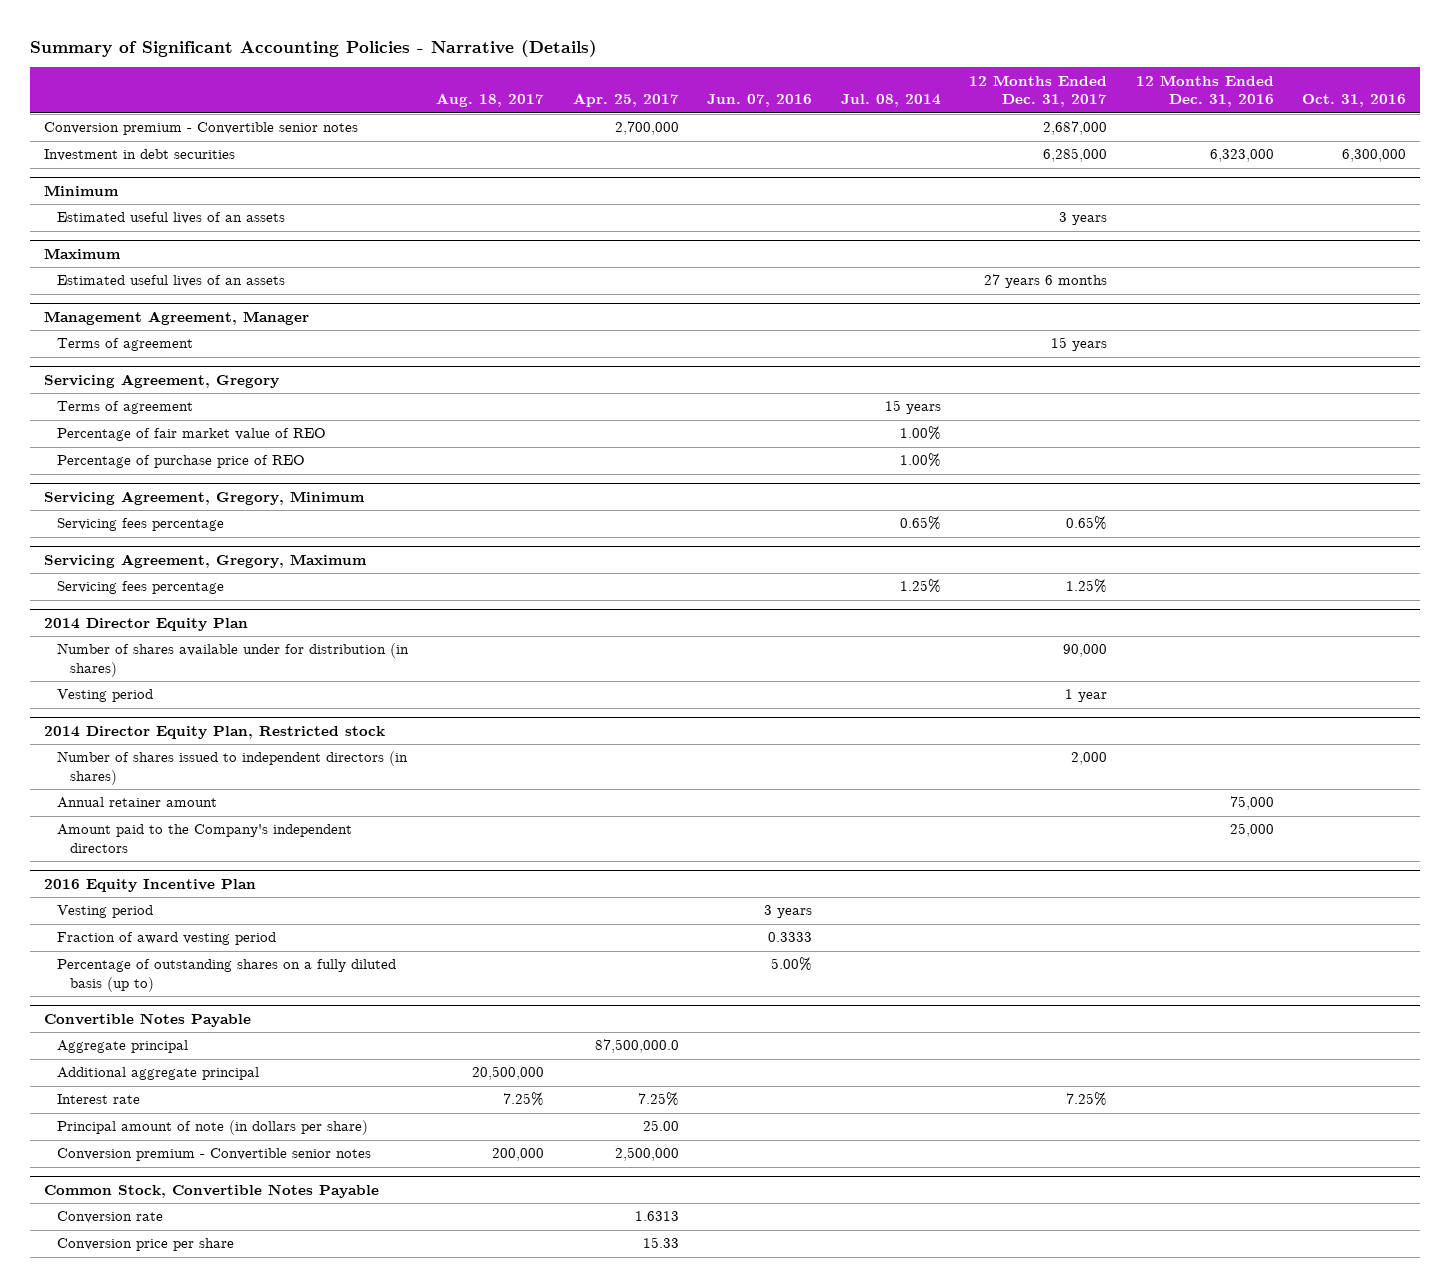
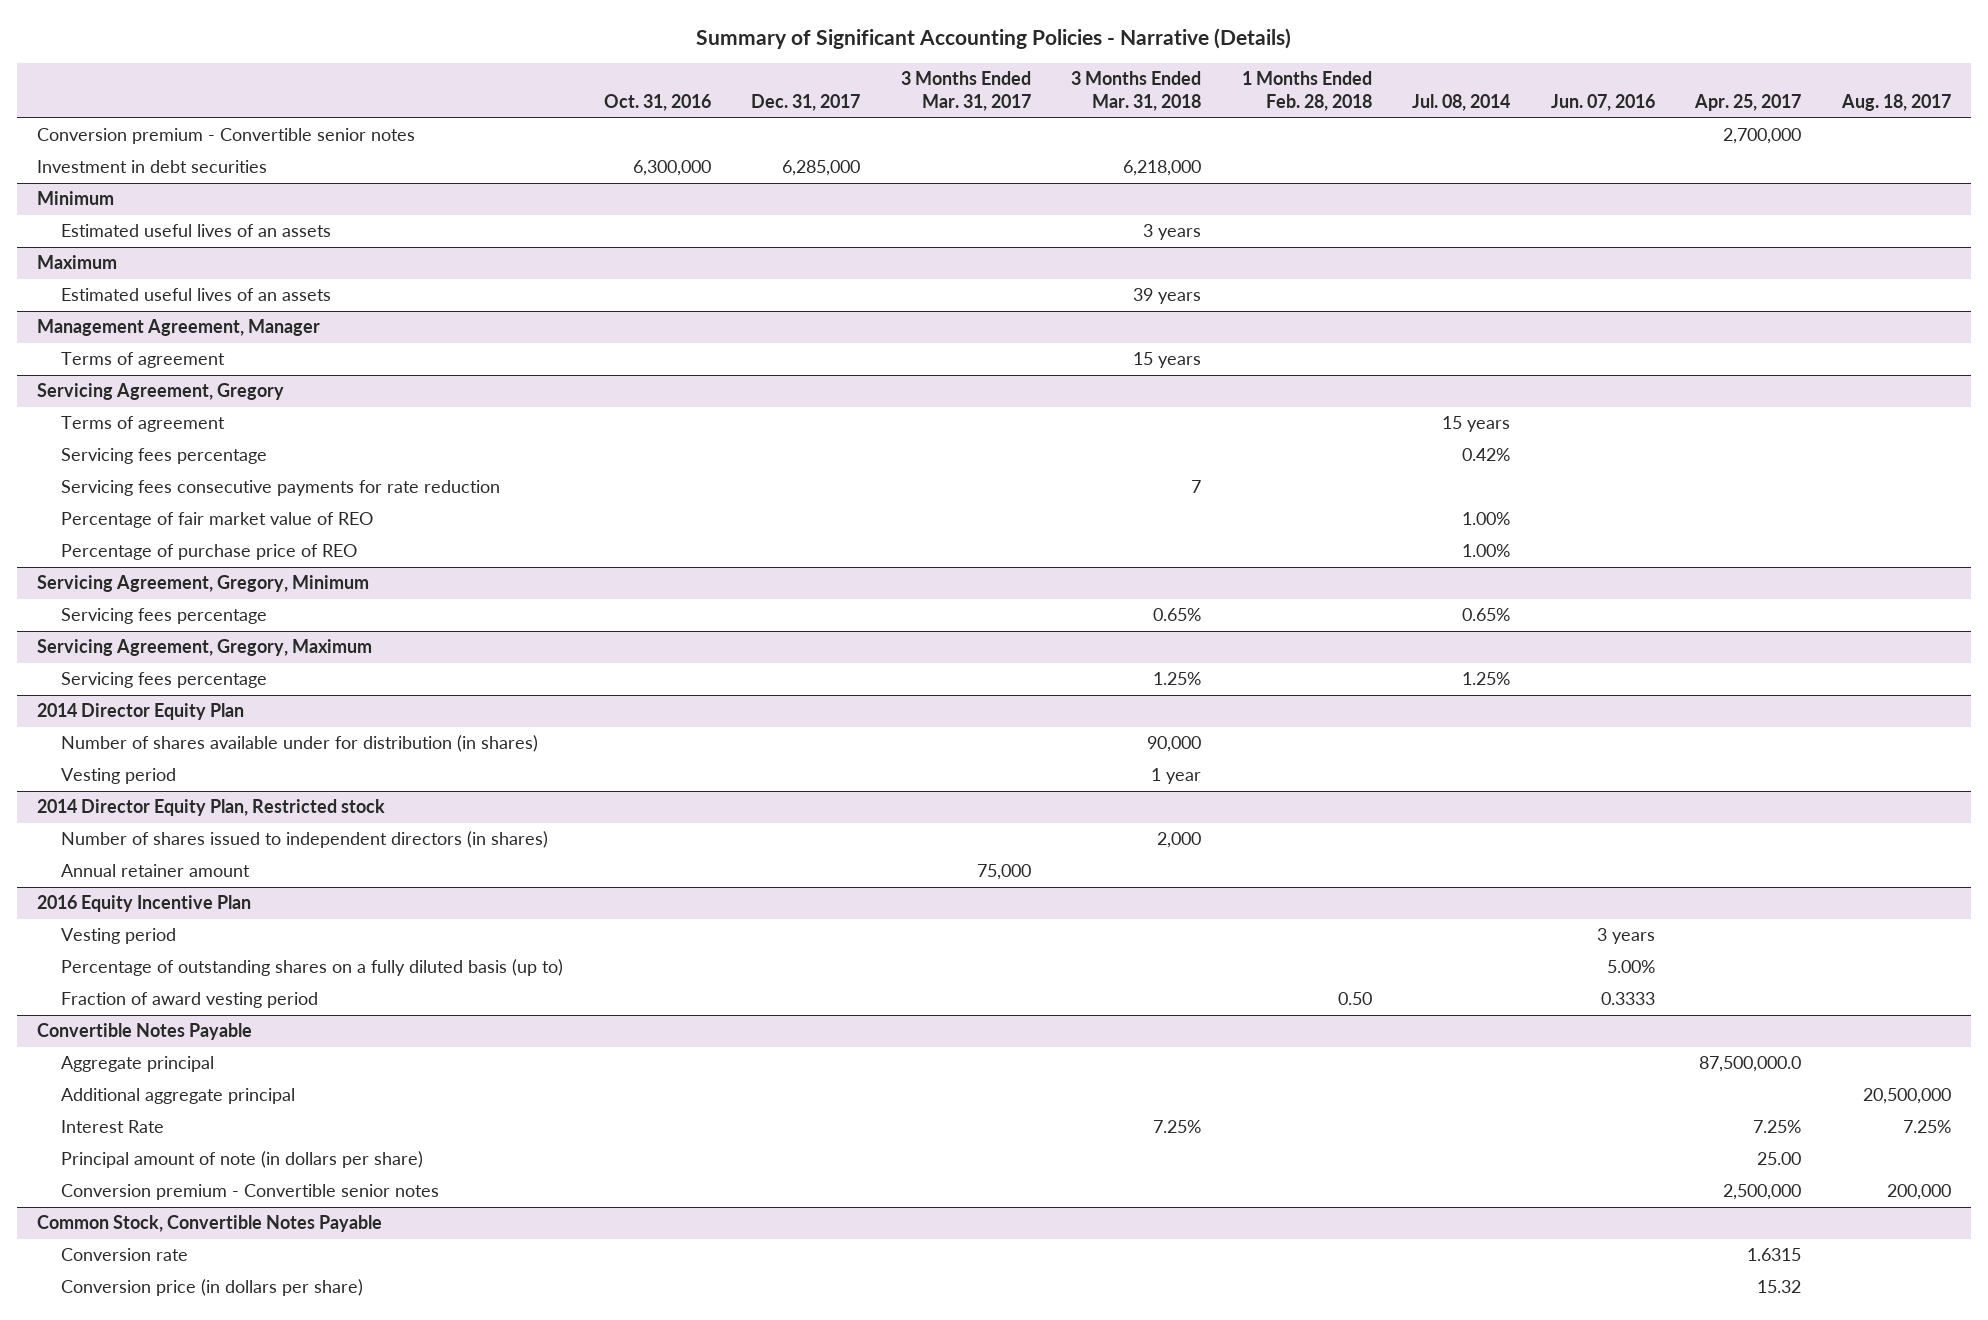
[969,74,1108,108] 12 Months Ended Dec. 31, 2017 -> none
[1135,74,1274,108] 12 Months Ended Dec. 31, 2016 -> none
none -> [751,94,861,112] Dec. 31, 2017
none -> [900,70,1031,112] 3 Months Ended Mar. 31, 2017
none -> [1071,70,1202,112] 3 Months Ended Mar. 31, 2018
none -> [1241,70,1372,112] 1 Months Ended Feb. 28, 2018
none -> [61,448,268,465] Servicing fees percentage
none -> [61,480,501,497] Servicing fees consecutive payments for rate reduction
[57,824,353,854] Amount paid to the Company's independent directors -> none
[57,932,277,946] Fraction of award vesting period -> [61,992,319,1009] Fraction of award vesting period
[57,1094,141,1105] Interest rate -> [61,1120,165,1134] Interest Rate
[634,1211,679,1222] 1.6313 -> [1747,1248,1802,1262] 1.6315
[57,1238,235,1252] Conversion price per share -> [61,1279,364,1297] Conversion price (in dollars per share)
[642,1237,679,1249] 15.33 -> [1757,1280,1802,1294] 15.32

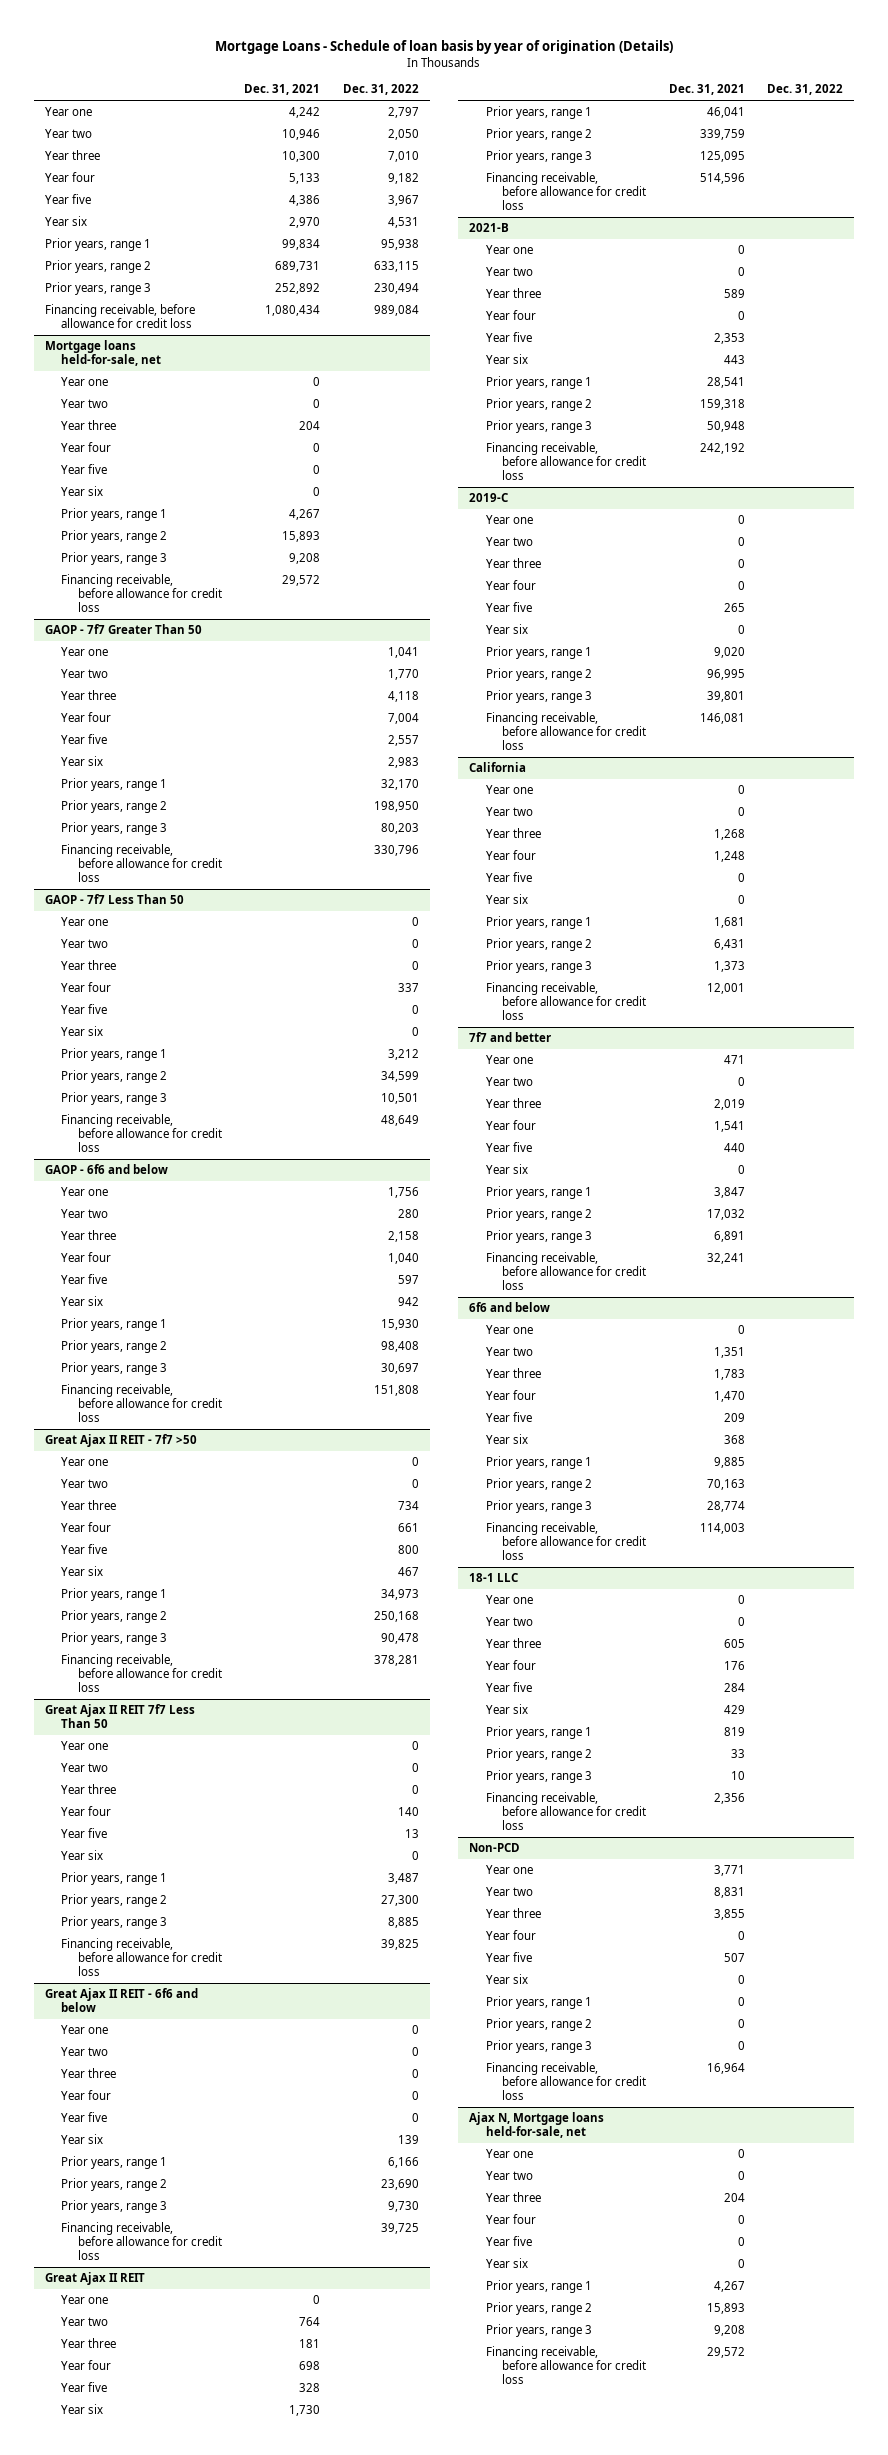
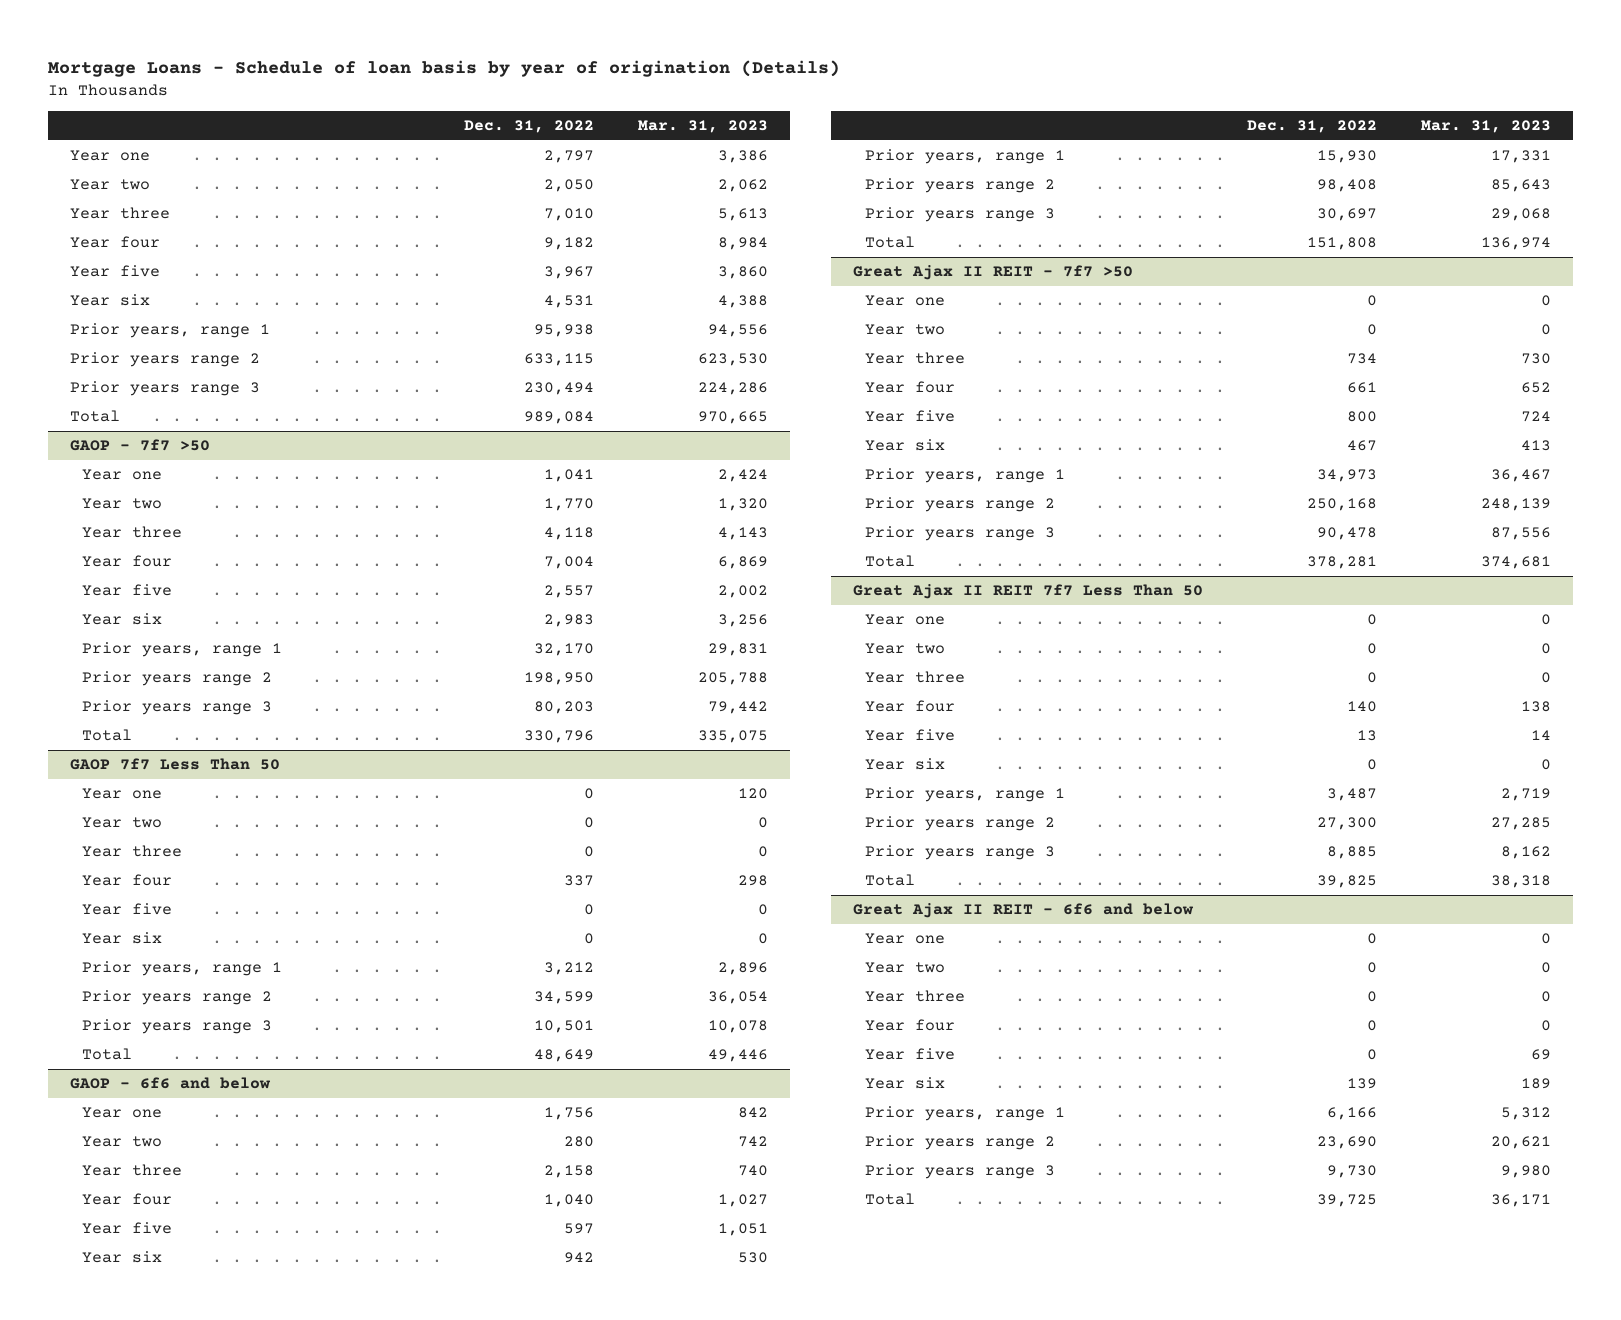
[244,84,321,96] Dec. 31, 2021 -> none
none -> [637,120,768,134] Mar. 31, 2023
[45,340,162,367] Mortgage loans held-for-sale, net -> none
[61,377,109,387] Year one -> none
[61,399,109,409] Year two -> none
[61,420,117,431] Year three -> none
[61,442,112,453] Year four -> none
[61,464,108,475] Year five -> none
[61,486,104,497] Year six -> none
[61,508,168,522] Prior years, range 1 -> none
[61,530,168,544] Prior years, range 2 -> none
[61,552,168,566] Prior years, range 3 -> none
[61,574,222,613] Financing receivable, before allowance for credit loss -> none
[45,260,152,274] Prior years, range 2 -> [69,352,260,368] Prior years range 2
[45,282,152,296] Prior years, range 3 -> [69,381,260,397] Prior years range 3
[45,304,196,329] Financing receivable, before allowance for credit loss -> [69,410,120,423] Total
[45,624,203,635] GAOP - 7f7 Greater Than 50 -> [69,439,210,452] GAOP - 7f7 >50
[61,800,168,814] Prior years, range 2 -> [81,671,272,687] Prior years range 2
[61,822,168,836] Prior years, range 3 -> [81,700,272,716] Prior years range 3
[61,844,222,883] Financing receivable, before allowance for credit loss -> [81,729,132,742] Total
[45,894,185,905] GAOP - 7f7 Less Than 50 -> [69,758,280,771] GAOP 7f7 Less Than 50
[61,1070,168,1084] Prior years, range 2 -> [81,990,272,1006] Prior years range 2
[61,1092,168,1106] Prior years, range 3 -> [81,1019,272,1035] Prior years range 3
[61,1114,222,1153] Financing receivable, before allowance for credit loss -> [81,1048,132,1061] Total
[61,1340,168,1354] Prior years, range 2 -> [864,178,1055,194] Prior years range 2
[61,1362,168,1376] Prior years, range 3 -> [864,207,1055,223] Prior years range 3
[61,1384,222,1423] Financing receivable, before allowance for credit loss -> [864,236,915,249] Total
[61,1610,168,1624] Prior years, range 2 -> [864,497,1055,513] Prior years range 2
[61,1632,168,1646] Prior years, range 3 -> [864,526,1055,542] Prior years range 3
[61,1654,222,1693] Financing receivable, before allowance for credit loss -> [864,555,915,568] Total
[61,1894,168,1908] Prior years, range 2 -> [864,816,1055,832] Prior years range 2
[61,1916,168,1930] Prior years, range 3 -> [864,845,1055,861] Prior years range 3
[61,1938,222,1977] Financing receivable, before allowance for credit loss -> [864,874,915,887] Total
[45,2272,146,2286] Great Ajax II REIT -> none
[61,2295,109,2305] Year one -> none
[61,2317,109,2327] Year two -> none
[61,2338,117,2349] Year three -> none
[61,2360,112,2371] Year four -> none
[61,2382,108,2393] Year five -> none
[61,2404,104,2415] Year six -> none
[485,106,592,120] Prior years, range 1 -> none
[485,128,592,142] Prior years, range 2 -> none
[485,150,592,164] Prior years, range 3 -> none
[485,172,647,211] Financing receivable, before allowance for credit loss -> none
[469,223,510,233] 2021-B -> none
[485,245,533,255] Year one -> none
[485,267,533,277] Year two -> none
[485,288,541,299] Year three -> none
[485,310,536,321] Year four -> none
[485,332,532,343] Year five -> none
[485,354,528,365] Year six -> none
[485,376,592,390] Prior years, range 1 -> none
[485,398,592,412] Prior years, range 2 -> none
[485,420,592,434] Prior years, range 3 -> none
[485,442,647,481] Financing receivable, before allowance for credit loss -> none
[469,493,509,503] 2019-C -> none
[485,515,533,525] Year one -> none
[485,537,533,547] Year two -> none
[485,558,541,569] Year three -> none
[485,580,536,591] Year four -> none
[485,602,532,613] Year five -> none
[485,624,528,635] Year six -> none
[485,646,592,660] Prior years, range 1 -> none
[485,668,592,682] Prior years, range 2 -> none
[485,690,592,704] Prior years, range 3 -> none
[485,712,647,751] Financing receivable, before allowance for credit loss -> none
[469,762,527,773] California -> none
[485,785,533,795] Year one -> none
[485,807,533,817] Year two -> none
[485,828,541,839] Year three -> none
[485,850,536,861] Year four -> none
[485,872,532,883] Year five -> none
[485,894,528,905] Year six -> none
[485,916,592,930] Prior years, range 1 -> none
[485,938,592,952] Prior years, range 2 -> none
[485,960,592,974] Prior years, range 3 -> none
[485,982,647,1021] Financing receivable, before allowance for credit loss -> none
[469,1032,552,1043] 7f7 and better -> none
[485,1055,533,1065] Year one -> none
[485,1077,533,1087] Year two -> none
[485,1098,541,1109] Year three -> none
[485,1120,536,1131] Year four -> none
[485,1142,532,1153] Year five -> none
[485,1164,528,1175] Year six -> none
[485,1186,592,1200] Prior years, range 1 -> none
[485,1208,592,1222] Prior years, range 2 -> none
[485,1230,592,1244] Prior years, range 3 -> none
[485,1252,647,1291] Financing receivable, before allowance for credit loss -> none
[469,1302,551,1313] 6f6 and below -> none
[485,1325,533,1335] Year one -> none
[485,1347,533,1357] Year two -> none
[485,1368,541,1379] Year three -> none
[485,1390,536,1401] Year four -> none
[485,1412,532,1423] Year five -> none
[485,1434,528,1445] Year six -> none
[485,1456,592,1470] Prior years, range 1 -> none
[485,1478,592,1492] Prior years, range 2 -> none
[485,1500,592,1514] Prior years, range 3 -> none
[485,1522,647,1561] Financing receivable, before allowance for credit loss -> none
[469,1573,519,1583] 18-1 LLC -> none
[485,1595,533,1605] Year one -> none
[485,1617,533,1627] Year two -> none
[485,1638,541,1649] Year three -> none
[485,1660,536,1671] Year four -> none
[485,1682,532,1693] Year five -> none
[485,1704,528,1715] Year six -> none
[485,1726,592,1740] Prior years, range 1 -> none
[485,1748,592,1762] Prior years, range 2 -> none
[485,1770,592,1784] Prior years, range 3 -> none
[485,1792,647,1831] Financing receivable, before allowance for credit loss -> none
[469,1843,521,1853] Non-PCD -> none
[485,1865,533,1875] Year one -> none
[485,1887,533,1897] Year two -> none
[485,1908,541,1919] Year three -> none
[485,1930,536,1941] Year four -> none
[485,1952,532,1963] Year five -> none
[485,1974,528,1985] Year six -> none
[485,1996,592,2010] Prior years, range 1 -> none
[485,2018,592,2032] Prior years, range 2 -> none
[485,2040,592,2054] Prior years, range 3 -> none
[485,2062,647,2101] Financing receivable, before allowance for credit loss -> none
[469,2112,605,2139] Ajax N, Mortgage loans held-for-sale, net -> none
[485,2149,533,2159] Year one -> none
[485,2171,533,2181] Year two -> none
[485,2192,541,2203] Year three -> none
[485,2214,536,2225] Year four -> none
[485,2236,532,2247] Year five -> none
[485,2258,528,2269] Year six -> none
[485,2280,592,2294] Prior years, range 1 -> none
[485,2302,592,2316] Prior years, range 2 -> none
[485,2324,592,2338] Prior years, range 3 -> none
[485,2346,647,2385] Financing receivable, before allowance for credit loss -> none
[61,2178,168,2192] Prior years, range 2 -> [864,1135,1055,1151] Prior years range 2
[61,2200,168,2214] Prior years, range 3 -> [864,1164,1055,1180] Prior years range 3
[61,2222,222,2261] Financing receivable, before allowance for credit loss -> [864,1193,915,1206] Total

